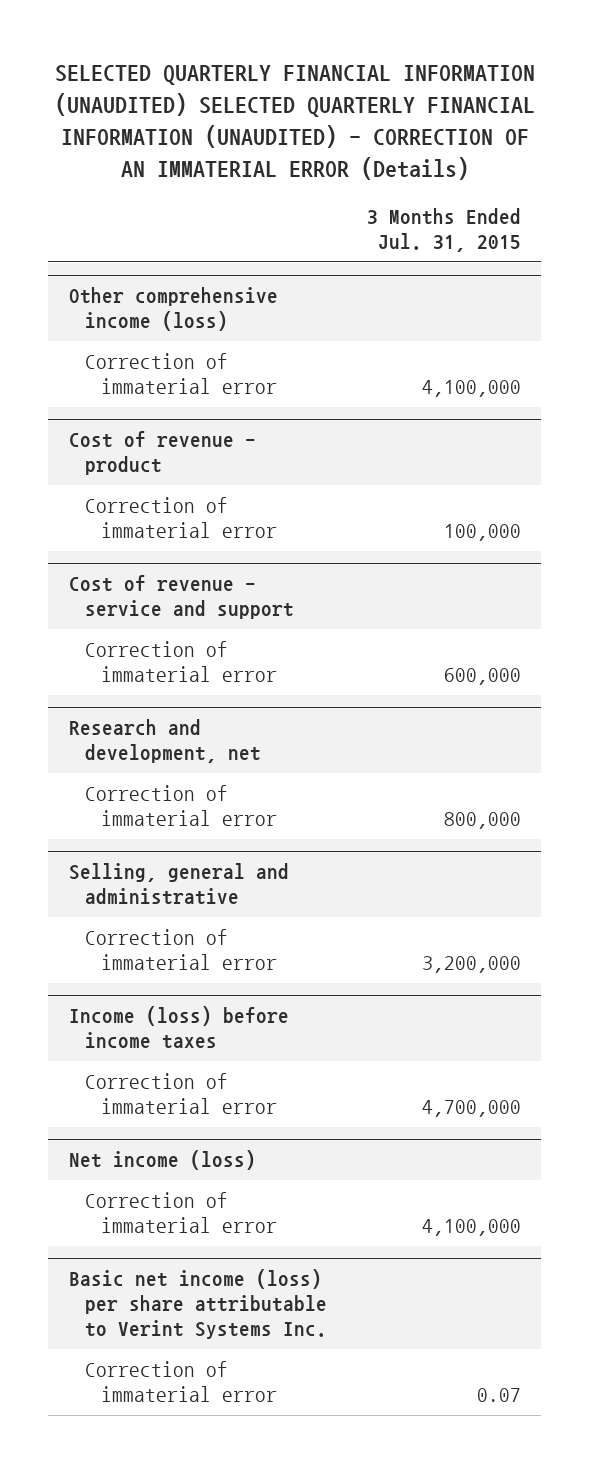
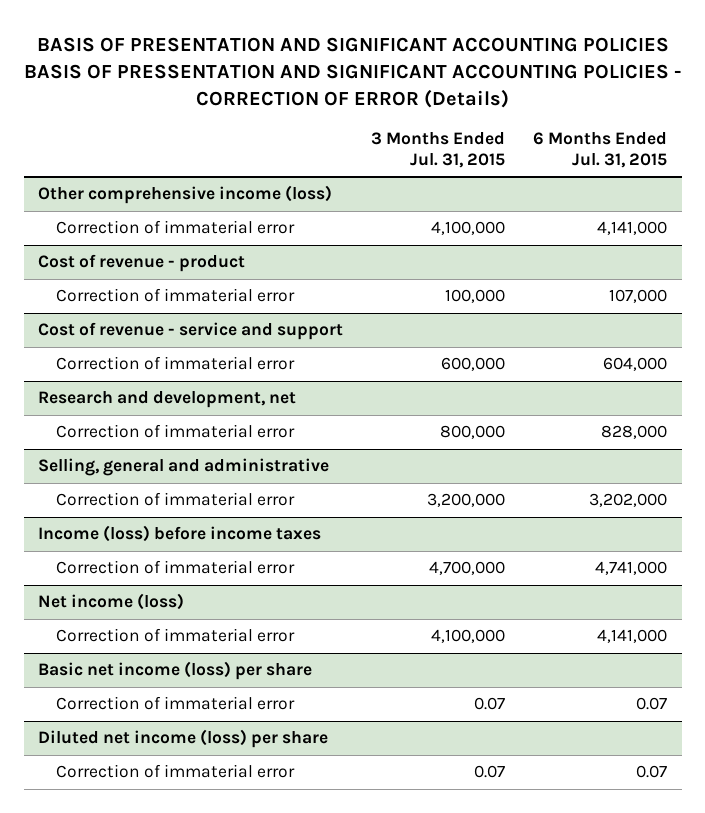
[54,65,535,180] SELECTED QUARTERLY FINANCIAL INFORMATION (UNAUDITED) SELECTED QUARTERLY FINANCIAL INFORMATION (UNAUDITED) - CORRECTION OF AN IMMATERIAL ERROR (Details) -> [23,36,681,108] BASIS OF PRESENTATION AND SIGNIFICANT ACCOUNTING POLICIES BASIS OF PRESSENTATION AND SIGNIFICANT ACCOUNTING POLICIES - CORRECTION OF ERROR (Details)
none -> [533,132,668,168] 6 Months Ended Jul. 31, 2015
[68,1269,327,1339] Basic net income (loss) per share attributable to Verint Systems Inc. -> [37,661,312,681] Basic net income (loss) per share
none -> [37,729,328,749] Diluted net income (loss) per share
none -> [56,764,296,779] Correction of immaterial error

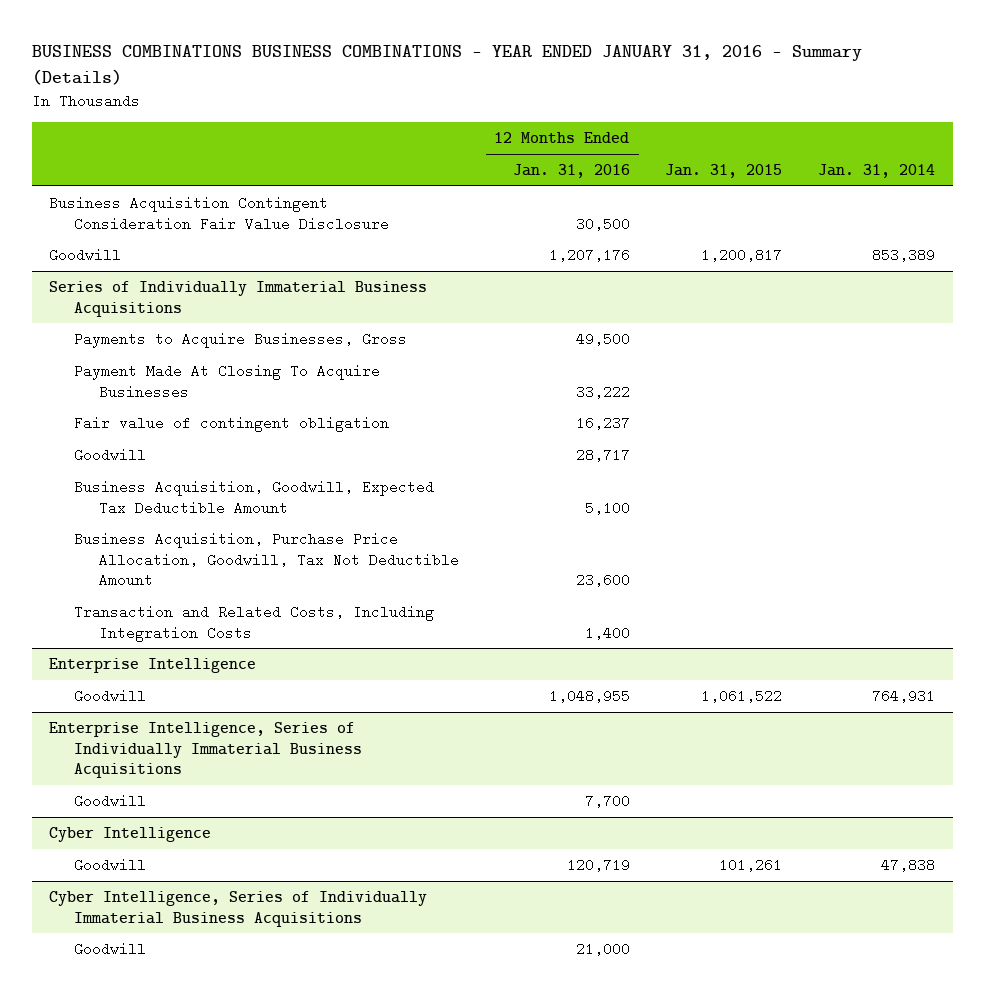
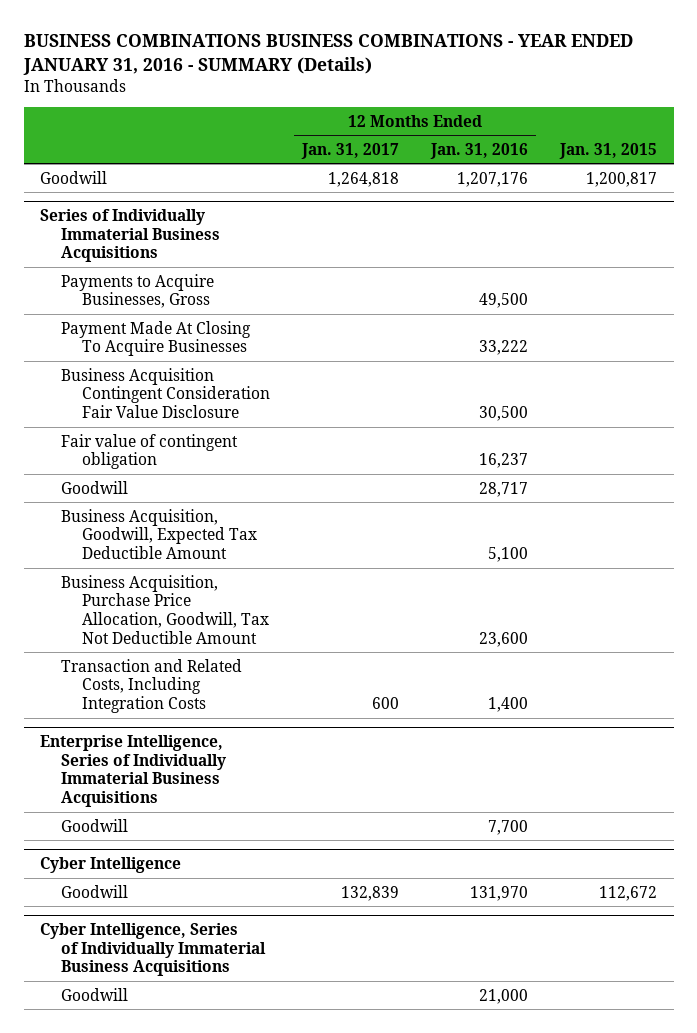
[31,45,862,86] BUSINESS COMBINATIONS BUSINESS COMBINATIONS - YEAR ENDED JANUARY 31, 2016 - Summary (Details) -> [22,34,633,76] BUSINESS COMBINATIONS BUSINESS COMBINATIONS - YEAR ENDED JANUARY 31, 2016 - SUMMARY (Details)
[817,164,935,179] Jan. 31, 2014 -> none
none -> [300,142,399,159] Jan. 31, 2017
[49,195,390,231] Business Acquisition Contingent Consideration Fair Value Disclosure -> none
none -> [60,367,270,419] Business Acquisition Contingent Consideration Fair Value Disclosure
[49,657,257,673] Enterprise Intelligence -> none
[74,688,147,703] Goodwill -> none
[566,857,630,872] 120,719 -> [470,885,529,901] 131,970
[719,857,783,872] 101,261 -> [599,885,658,901] 112,672

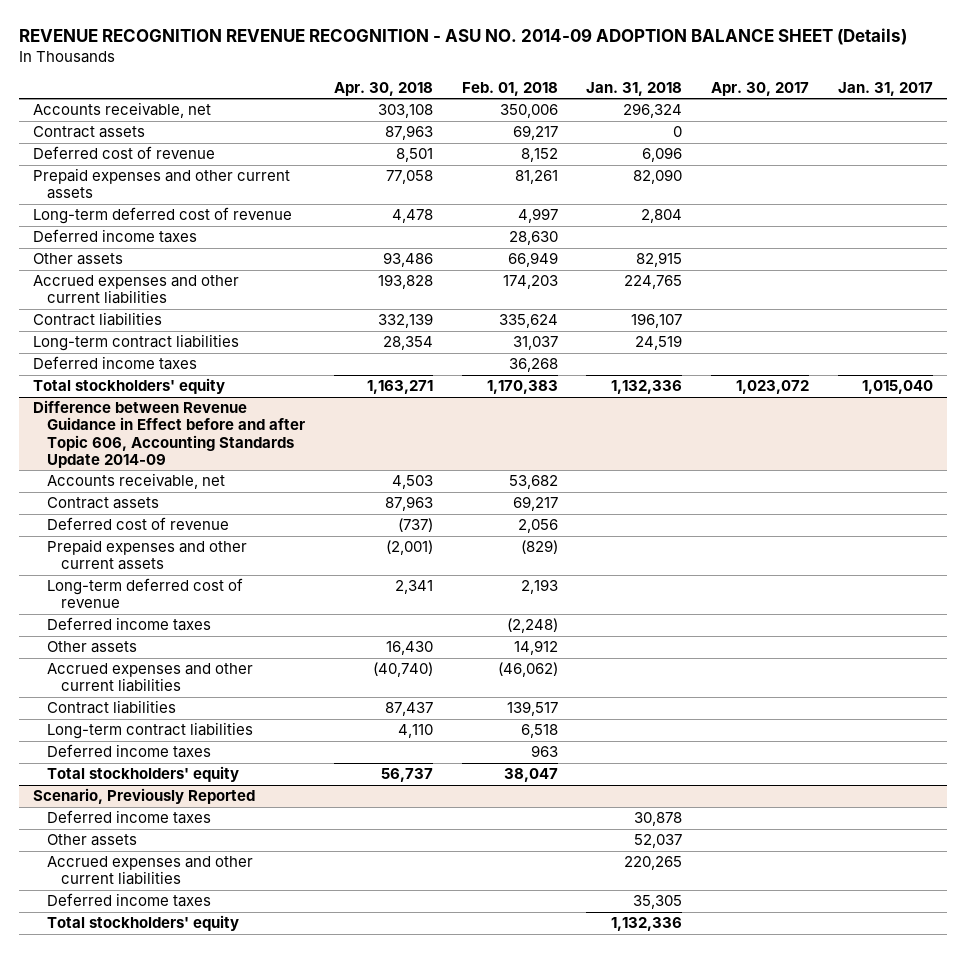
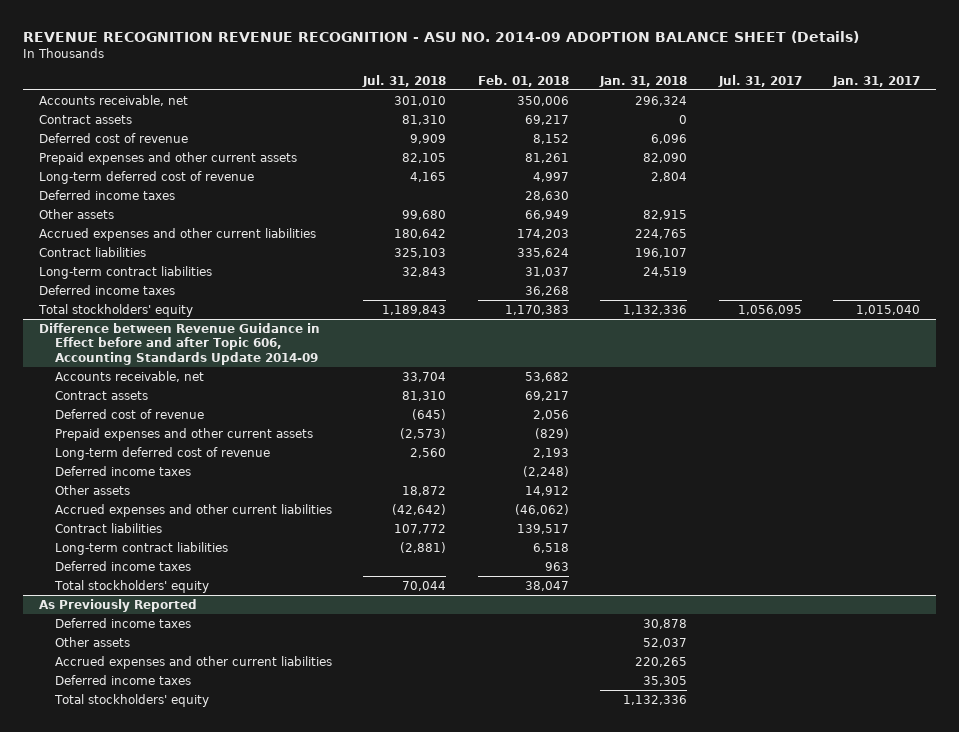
[333,82,433,97] Apr. 30, 2018 -> none
[711,82,810,97] Apr. 30, 2017 -> none
none -> [362,74,447,87] Jul. 31, 2018
none -> [717,74,802,87] Jul. 31, 2017
[33,788,256,805] Scenario, Previously Reported -> [38,599,197,613] As Previously Reported

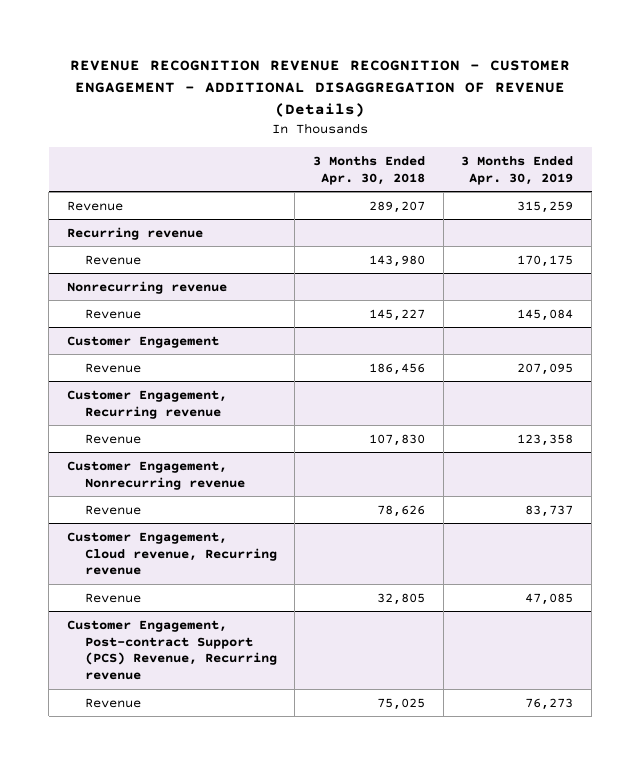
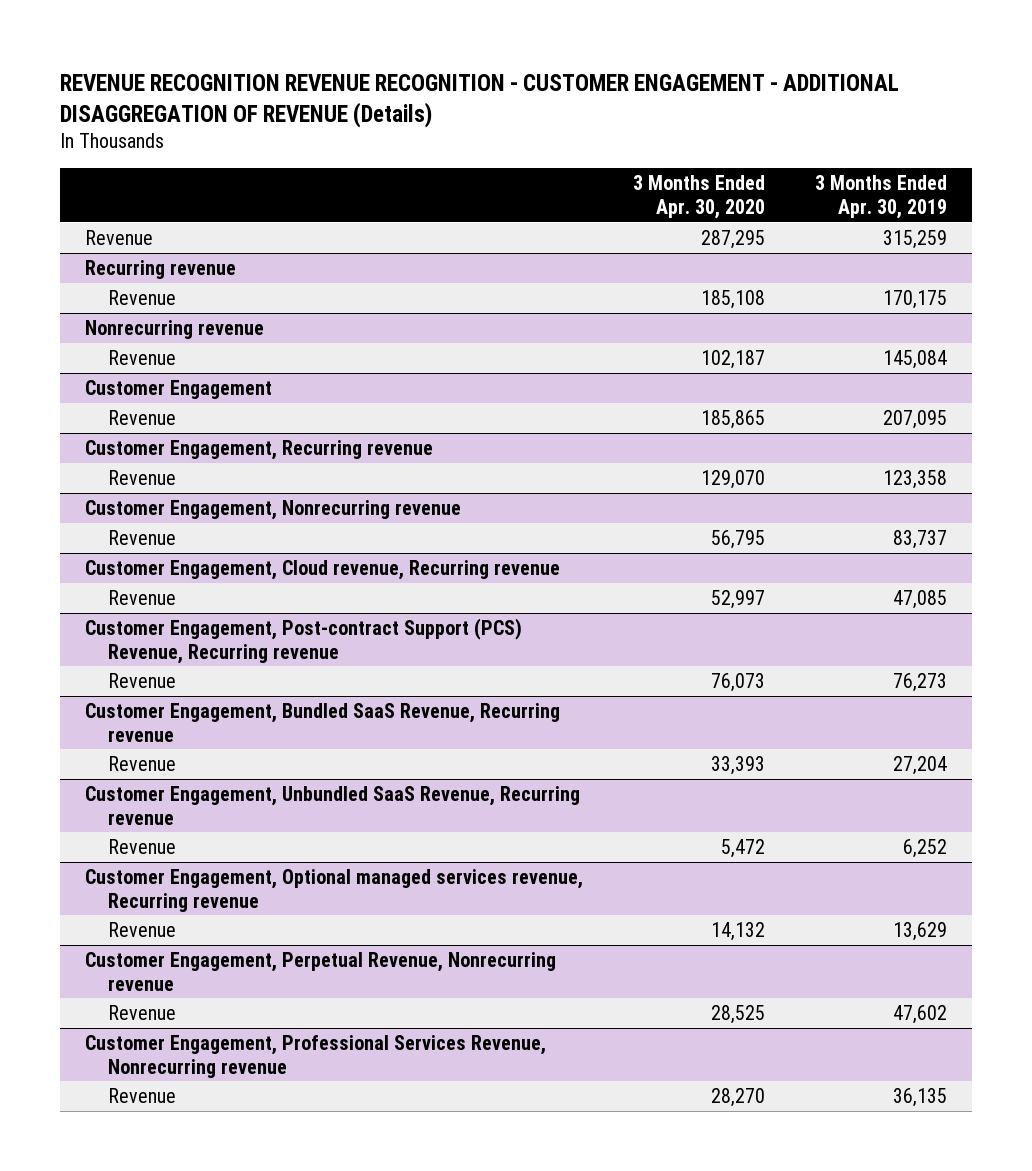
[313,155,426,185] 3 Months Ended Apr. 30, 2018 -> none
none -> [633,175,766,219] 3 Months Ended Apr. 30, 2020
none -> [85,702,561,742] Customer Engagement, Bundled SaaS Revenue, Recurring revenue
none -> [107,755,176,771] Revenue
none -> [85,785,581,825] Customer Engagement, Unbundled SaaS Revenue, Recurring revenue
none -> [107,838,176,854] Revenue
none -> [85,868,584,912] Customer Engagement, Optional managed services revenue, Recurring revenue
none -> [107,921,176,937] Revenue
none -> [85,951,557,991] Customer Engagement, Perpetual Revenue, Nonrecurring revenue
none -> [107,1004,176,1020] Revenue
none -> [85,1034,547,1078] Customer Engagement, Professional Services Revenue, Nonrecurring revenue
none -> [107,1087,176,1103] Revenue

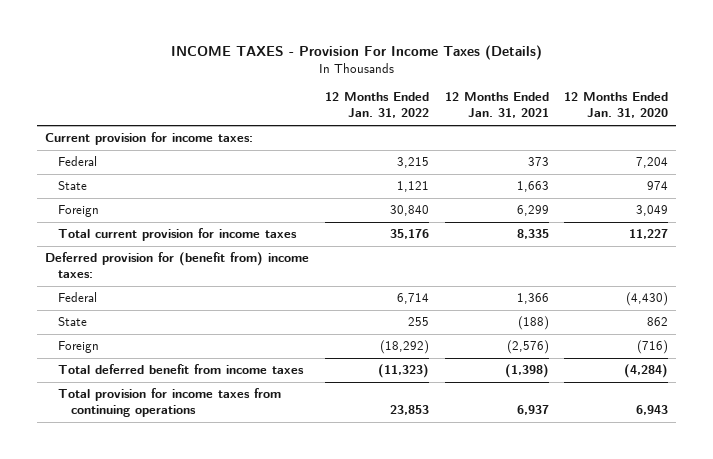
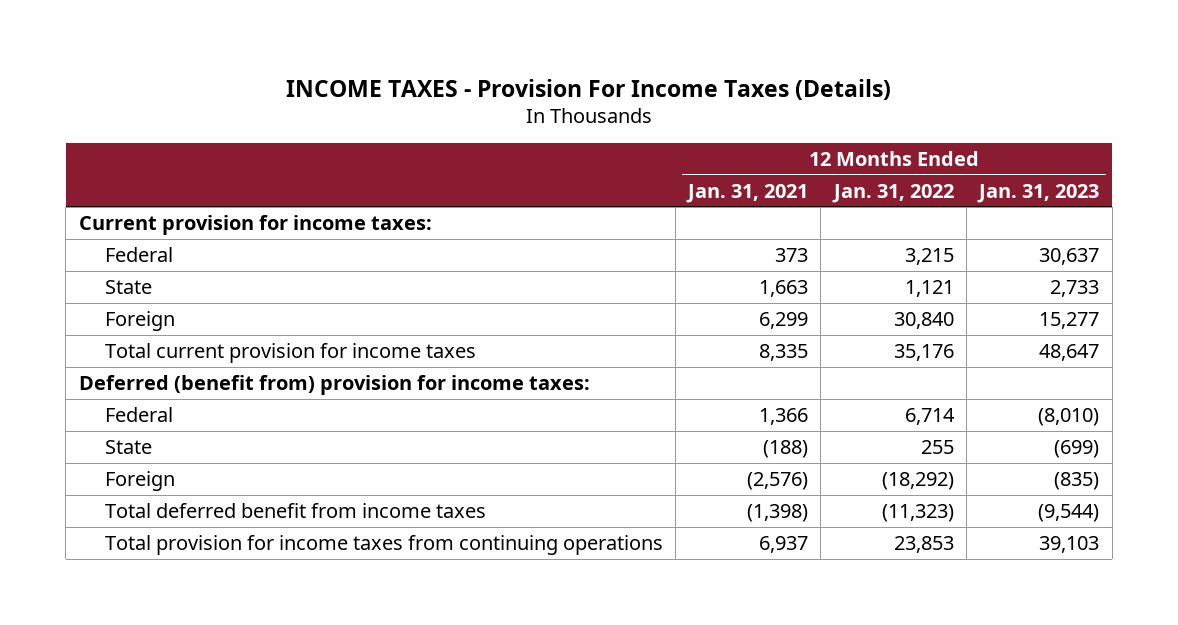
[564,92,669,119] 12 Months Ended Jan. 31, 2020 -> none
none -> [977,183,1100,203] Jan. 31, 2023
[44,252,309,279] Deferred provision for (benefit from) income taxes: -> [78,374,590,395] Deferred (benefit from) provision for income taxes:

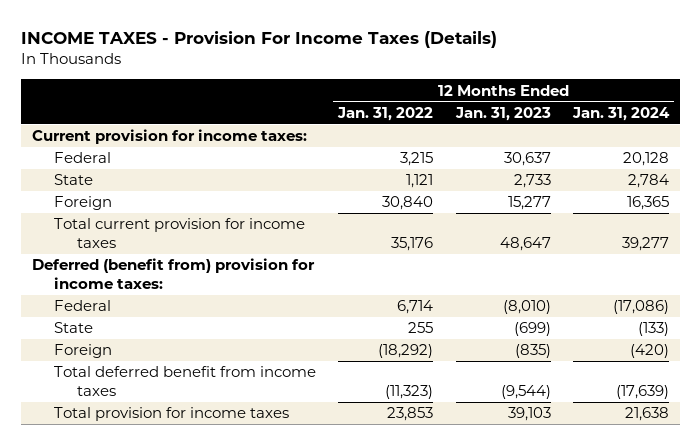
[686,183,809,203] Jan. 31, 2021 -> none
none -> [571,106,670,121] Jan. 31, 2024
[104,534,663,555] Total provision for income taxes from continuing operations -> [54,407,290,422] Total provision for income taxes

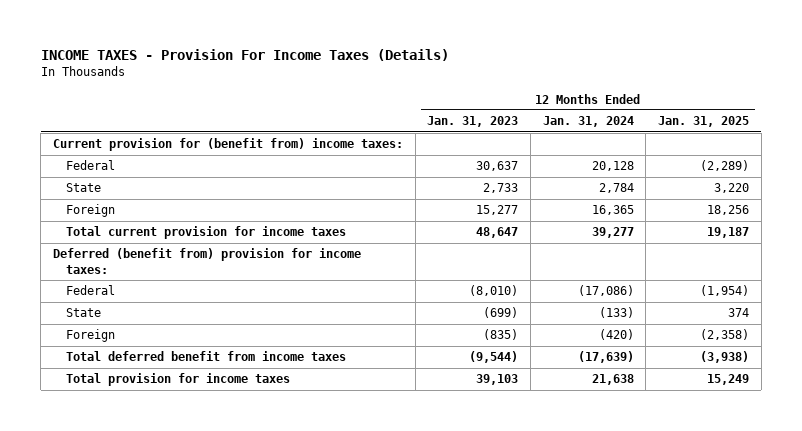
[337,106,434,121] Jan. 31, 2022 -> none
none -> [658,116,750,128] Jan. 31, 2025
[31,129,307,145] Current provision for income taxes: -> [52,138,403,152] Current provision for (benefit from) income taxes:

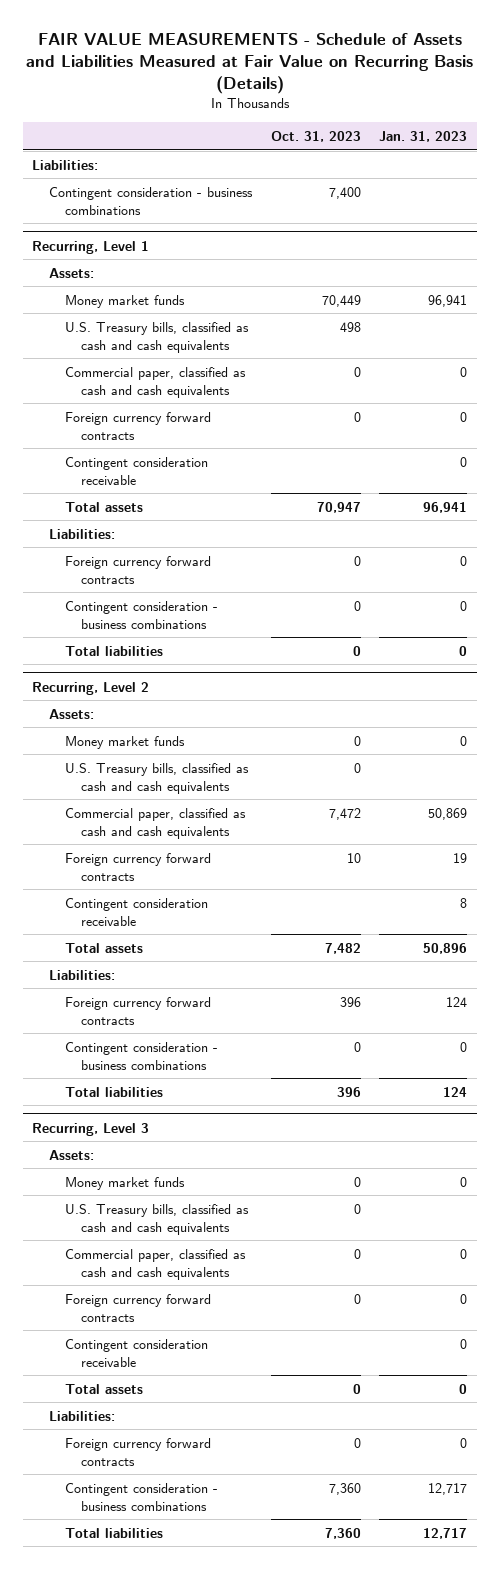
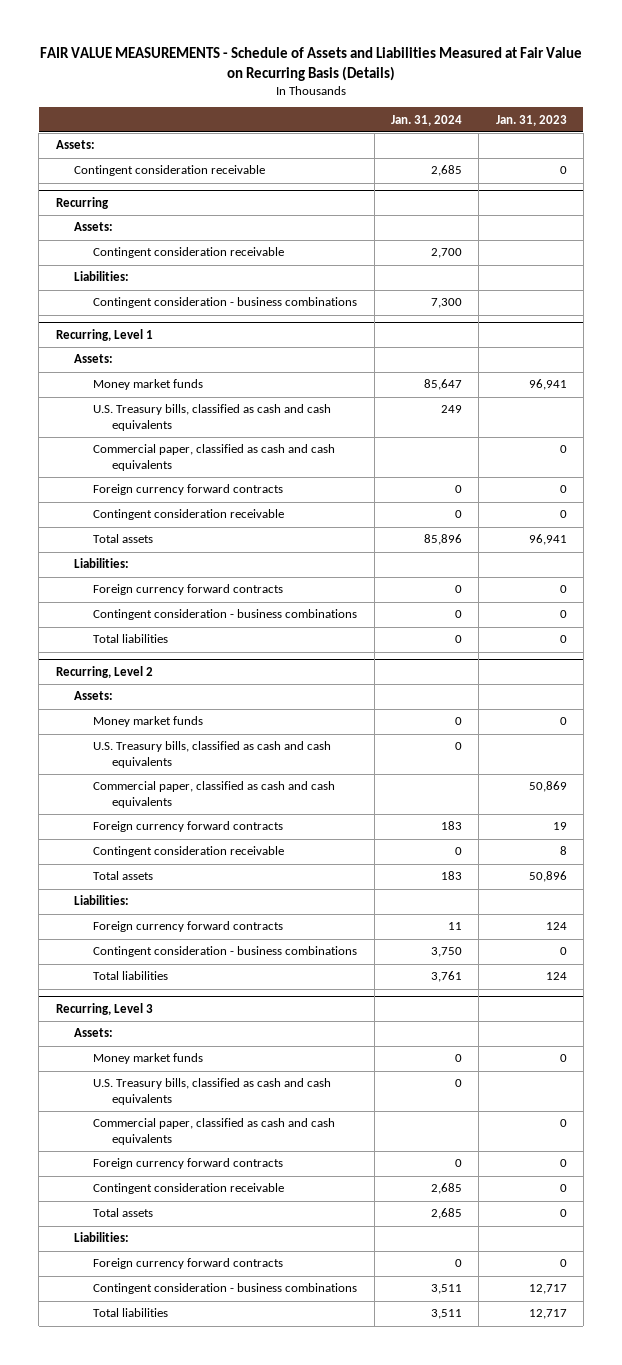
[270,130,361,142] Oct. 31, 2023 -> none
none -> [390,114,462,126] Jan. 31, 2024
none -> [55,140,95,150] Assets:
none -> [74,165,266,177] Contingent consideration receivable
none -> [55,197,109,210] Recurring
none -> [74,222,114,232] Assets:
none -> [93,247,285,259] Contingent consideration receivable

